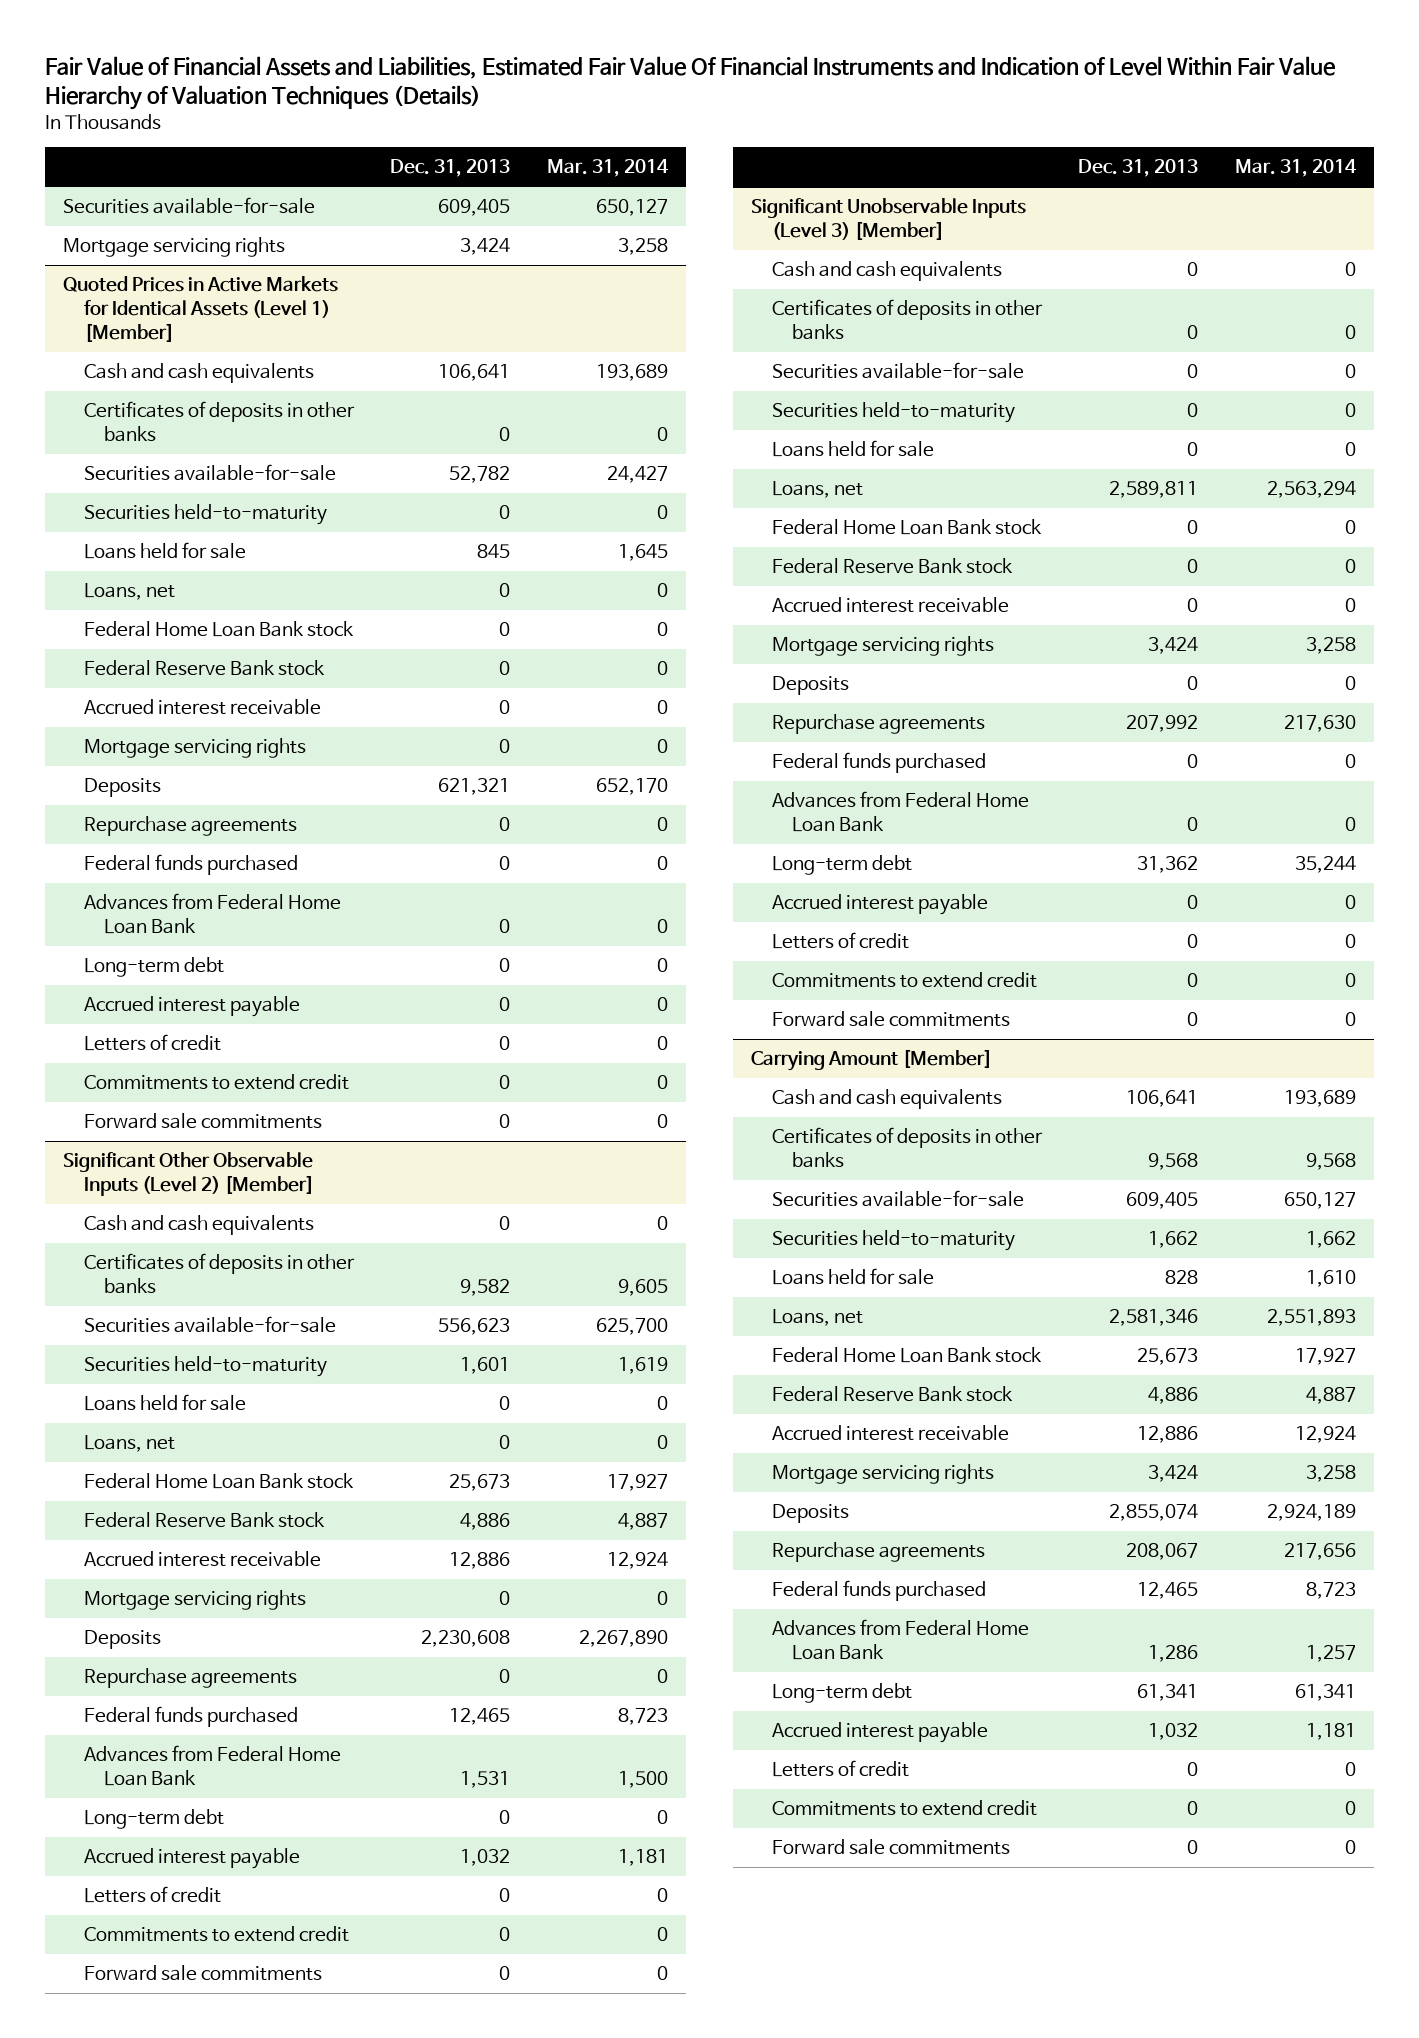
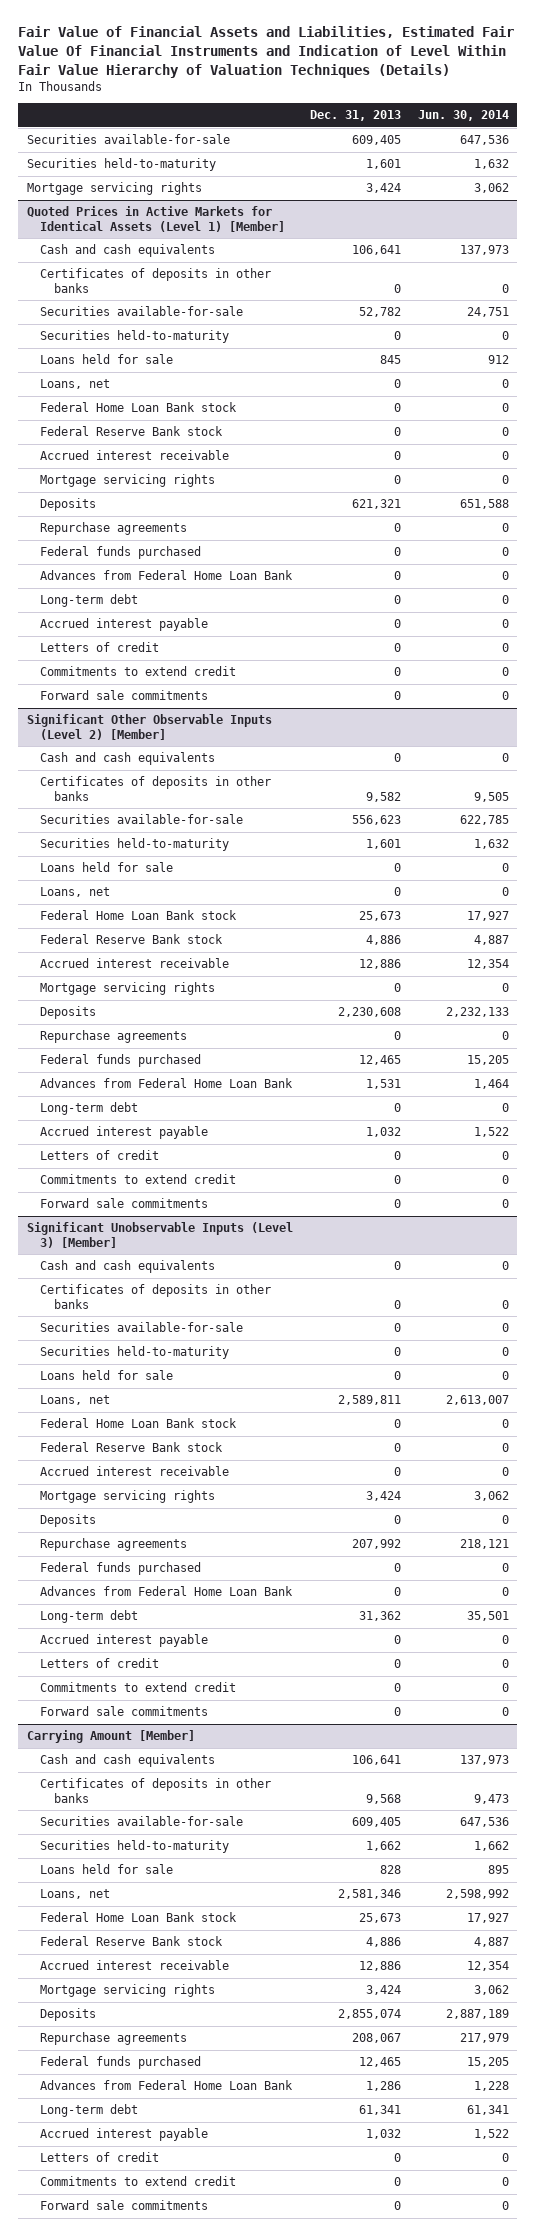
[546,159,669,178] Mar. 31, 2014 -> none
none -> [417,110,509,122] Jun. 30, 2014
none -> [26,158,216,172] Securities held-to-maturity

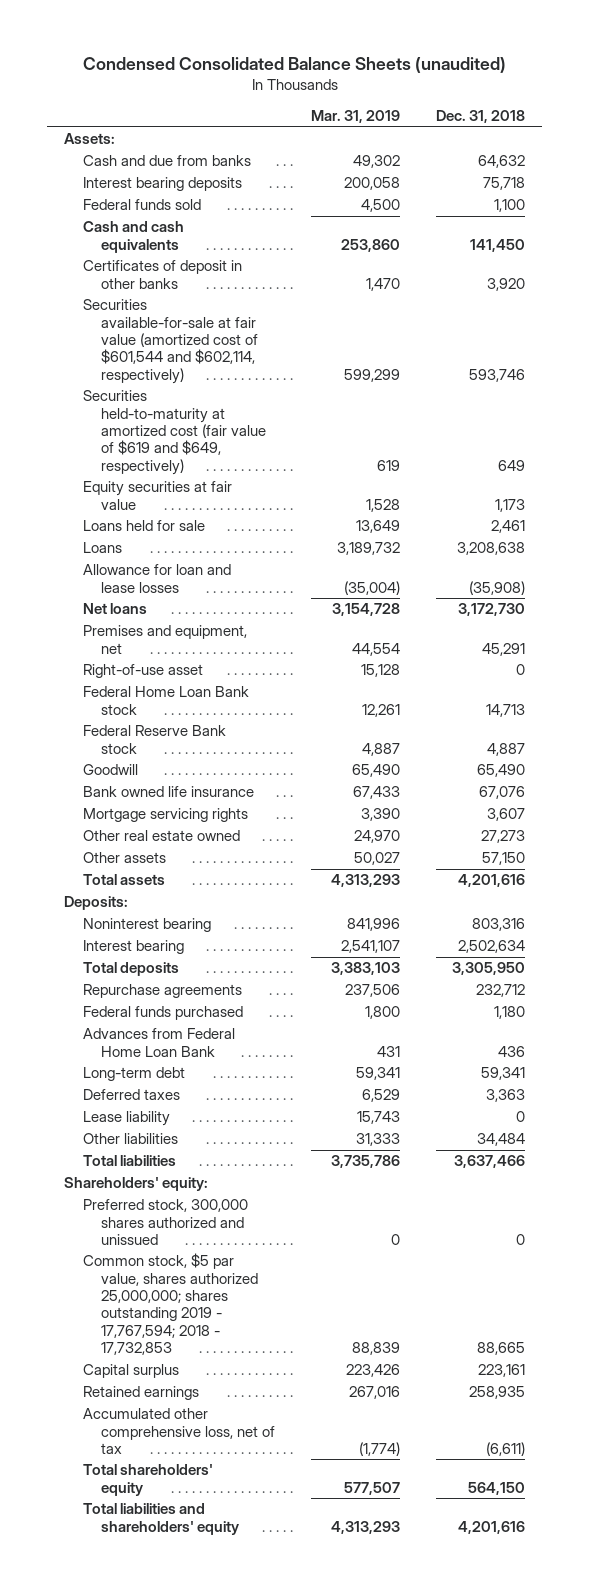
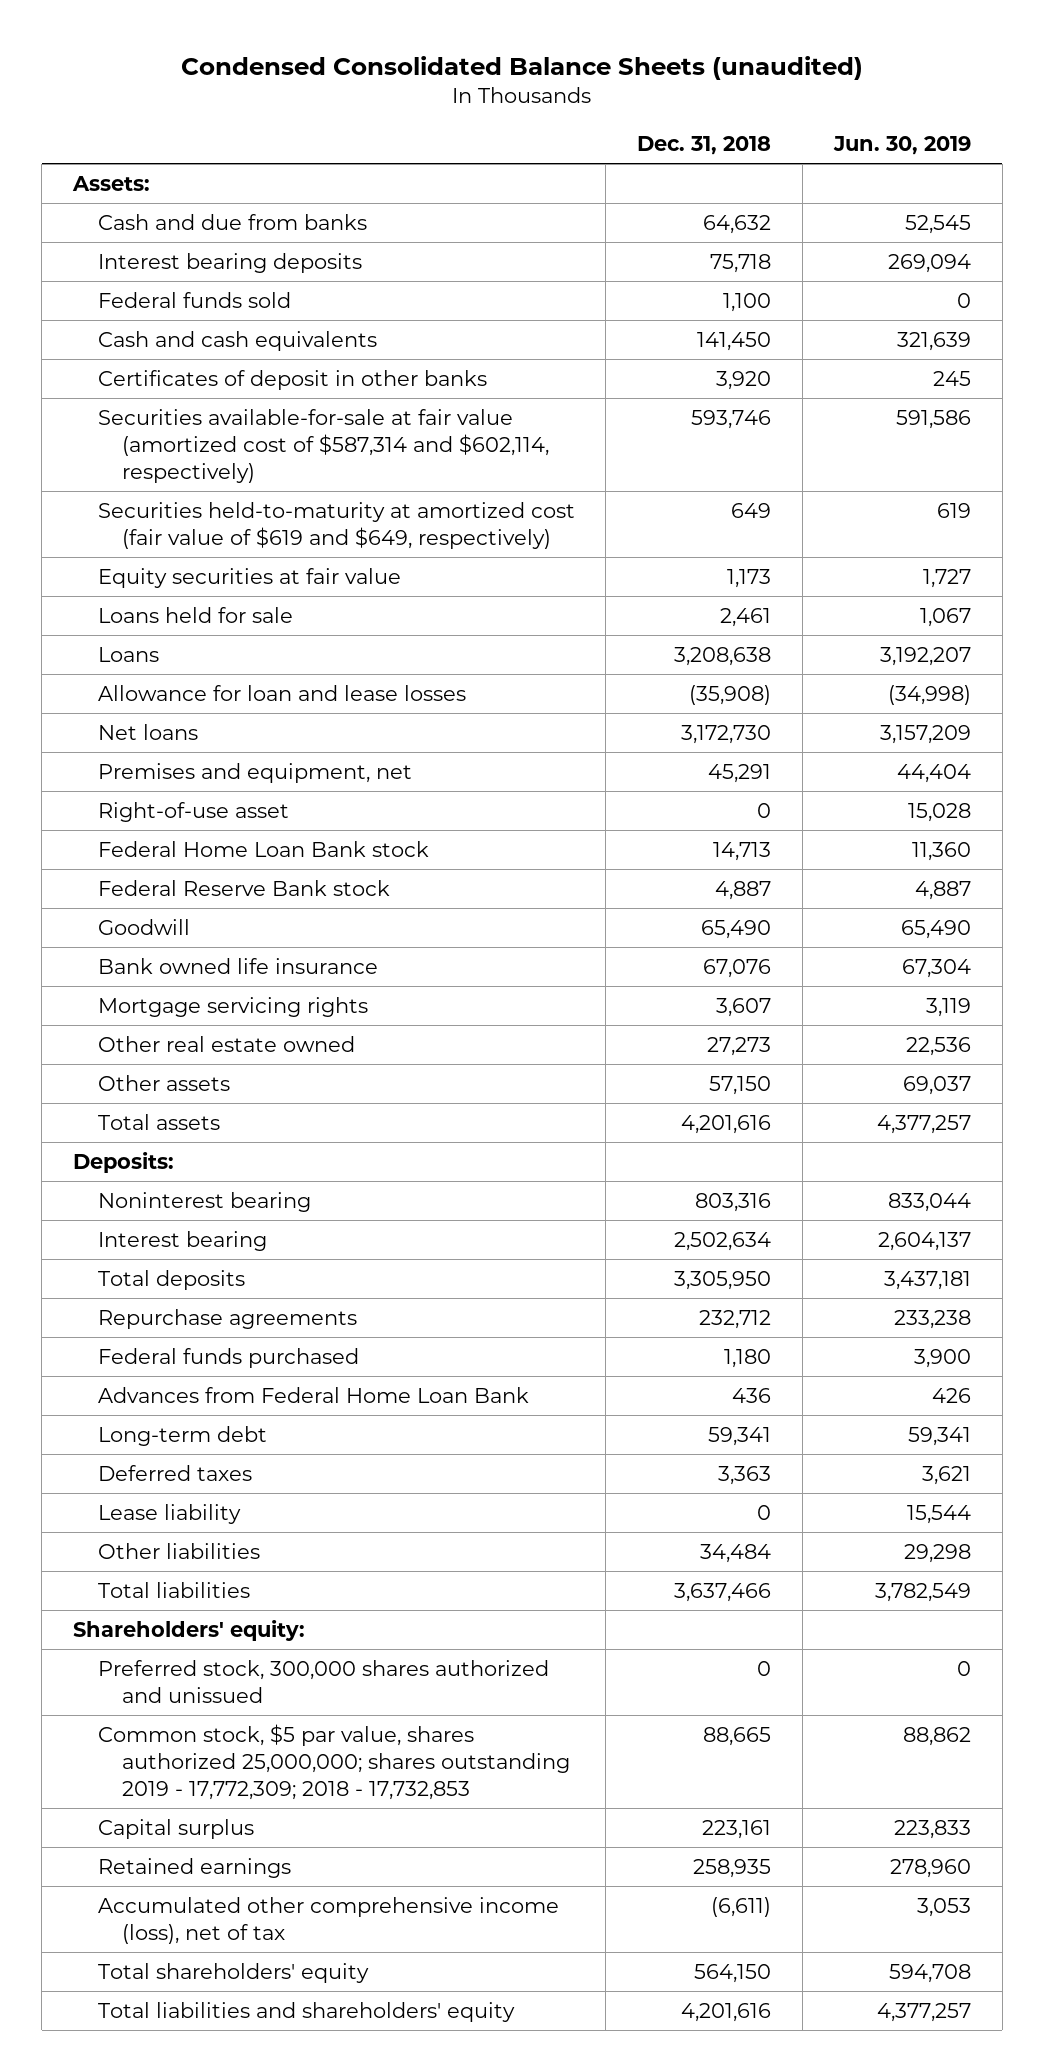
[311,110,401,124] Mar. 31, 2019 -> none
none -> [832,136,971,156] Jun. 30, 2019
[82,299,259,384] Securities available-for-sale at fair value (amortized cost of $601,544 and $602,114, respectively) -> [97,408,550,484] Securities available-for-sale at fair value (amortized cost of $587,314 and $602,114, respectively)
[82,1253,259,1356] Common stock, $5 par value, shares authorized 25,000,000; shares outstanding 2019 - 17,767,594; 2018 - 17,732,853 -> [97,1723,571,1801] Common stock, $5 par value, shares authorized 25,000,000; shares outstanding 2019 - 17,772,309; 2018 - 17,732,853
[82,1408,276,1455] Accumulated other comprehensive loss, net of tax -> [97,1896,559,1945] Accumulated other comprehensive income (loss), net of tax

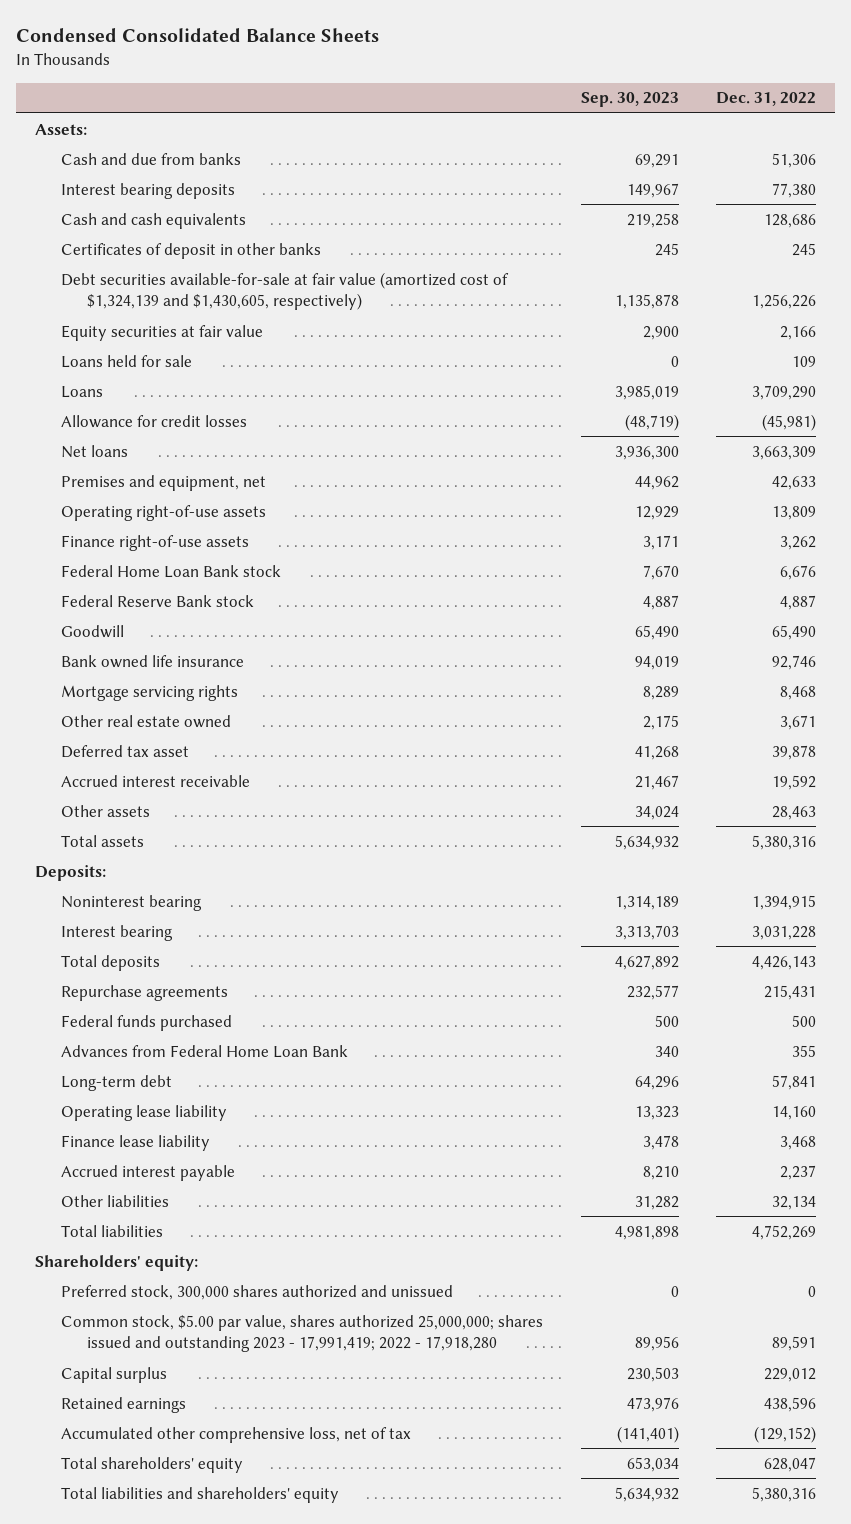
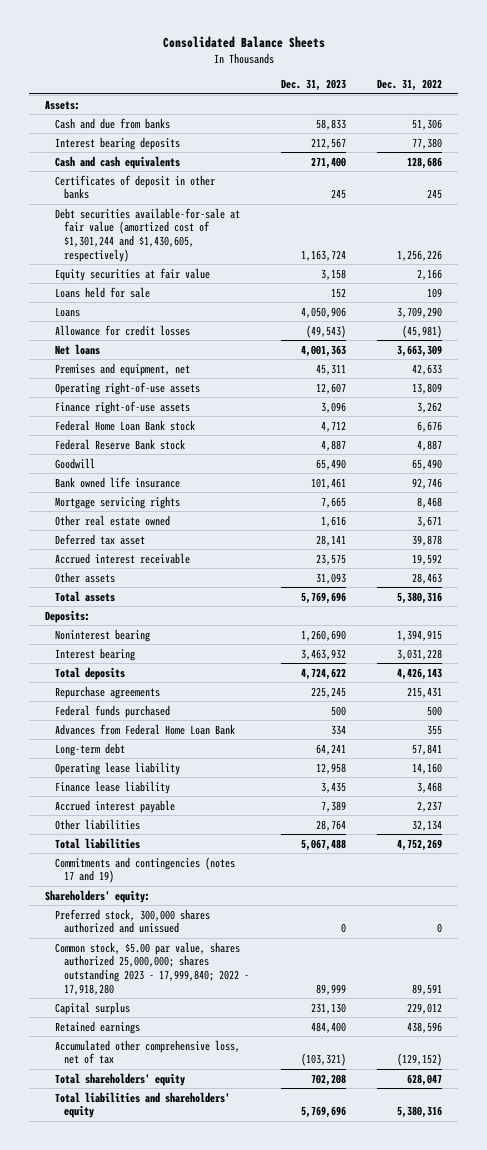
[15,28,379,43] Condensed Consolidated Balance Sheets -> [162,36,325,49] Consolidated Balance Sheets
[580,92,679,108] Sep. 30, 2023 -> none
none -> [280,78,346,91] Dec. 31, 2023
[60,271,509,311] Debt securities available-for-sale at fair value (amortized cost of $1,324,139 and $1,430,605, respectively) -> [54,207,240,262] Debt securities available-for-sale at fair value (amortized cost of $1,301,244 and $1,430,605, respectively)
none -> [54,856,235,884] Commitments and contingencies (notes 17 and 19)
[60,1314,543,1353] Common stock, $5.00 par value, shares authorized 25,000,000; shares issued and outstanding 2023 - 17,991,419; 2022 - 17,918,280 -> [54,941,250,995] Common stock, $5.00 par value, shares authorized 25,000,000; shares outstanding 2023 - 17,999,840; 2022 - 17,918,280

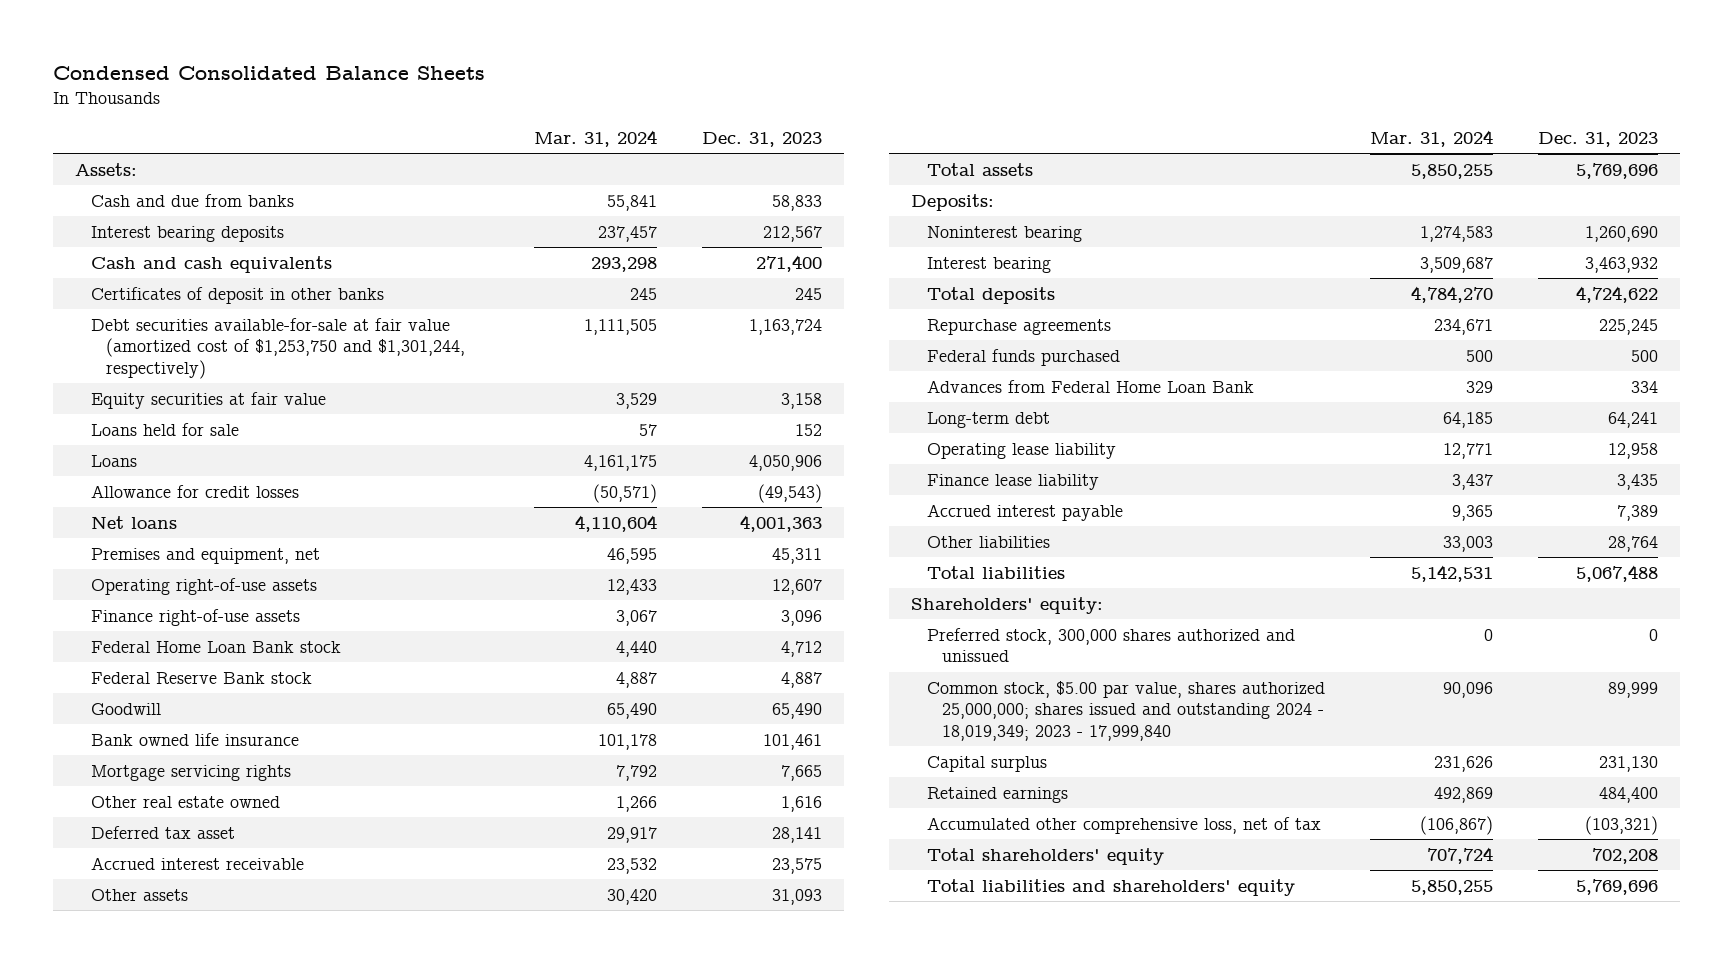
[162,36,325,49] Consolidated Balance Sheets -> [52,66,485,81] Condensed Consolidated Balance Sheets
[377,78,443,91] Dec. 31, 2022 -> none
none -> [533,129,657,147] Mar. 31, 2024
[54,207,240,262] Debt securities available-for-sale at fair value (amortized cost of $1,301,244 and $1,430,605, respectively) -> [90,317,466,379] Debt securities available-for-sale at fair value (amortized cost of $1,253,750 and $1,301,244, respectively)
[54,856,235,884] Commitments and contingencies (notes 17 and 19) -> none
[54,941,250,995] Common stock, $5.00 par value, shares authorized 25,000,000; shares outstanding 2023 - 17,999,840; 2022 - 17,918,280 -> [926,680,1325,741] Common stock, $5.00 par value, shares authorized 25,000,000; shares issued and outstanding 2024 - 18,019,349; 2023 - 17,999,840

